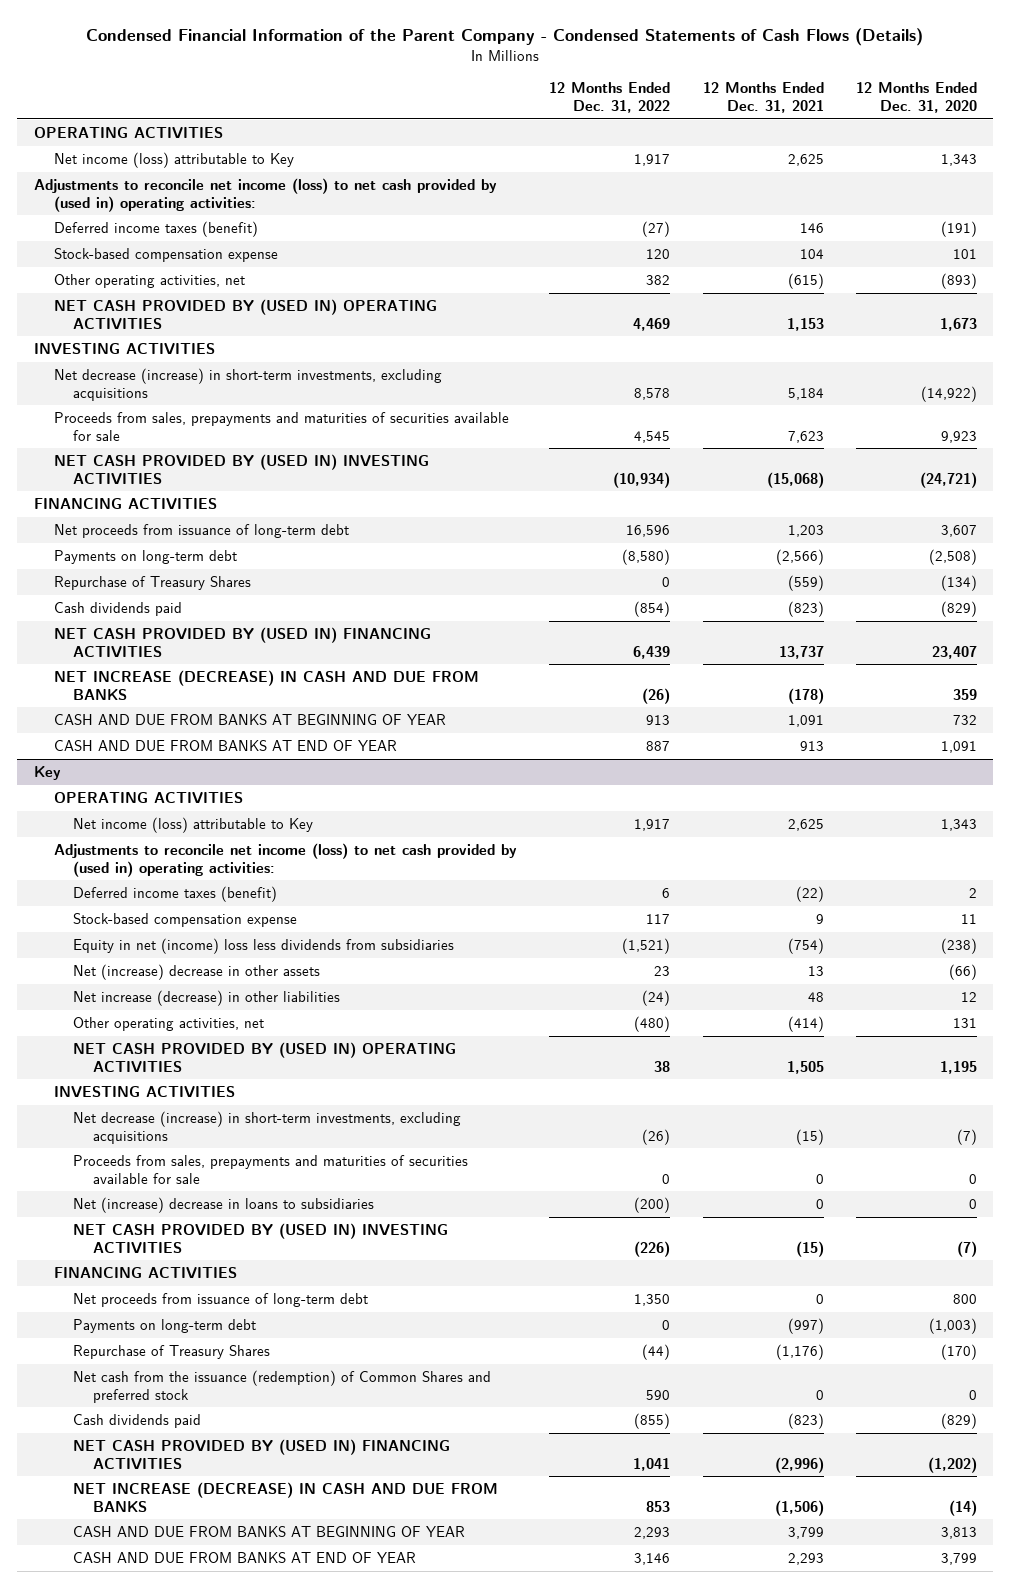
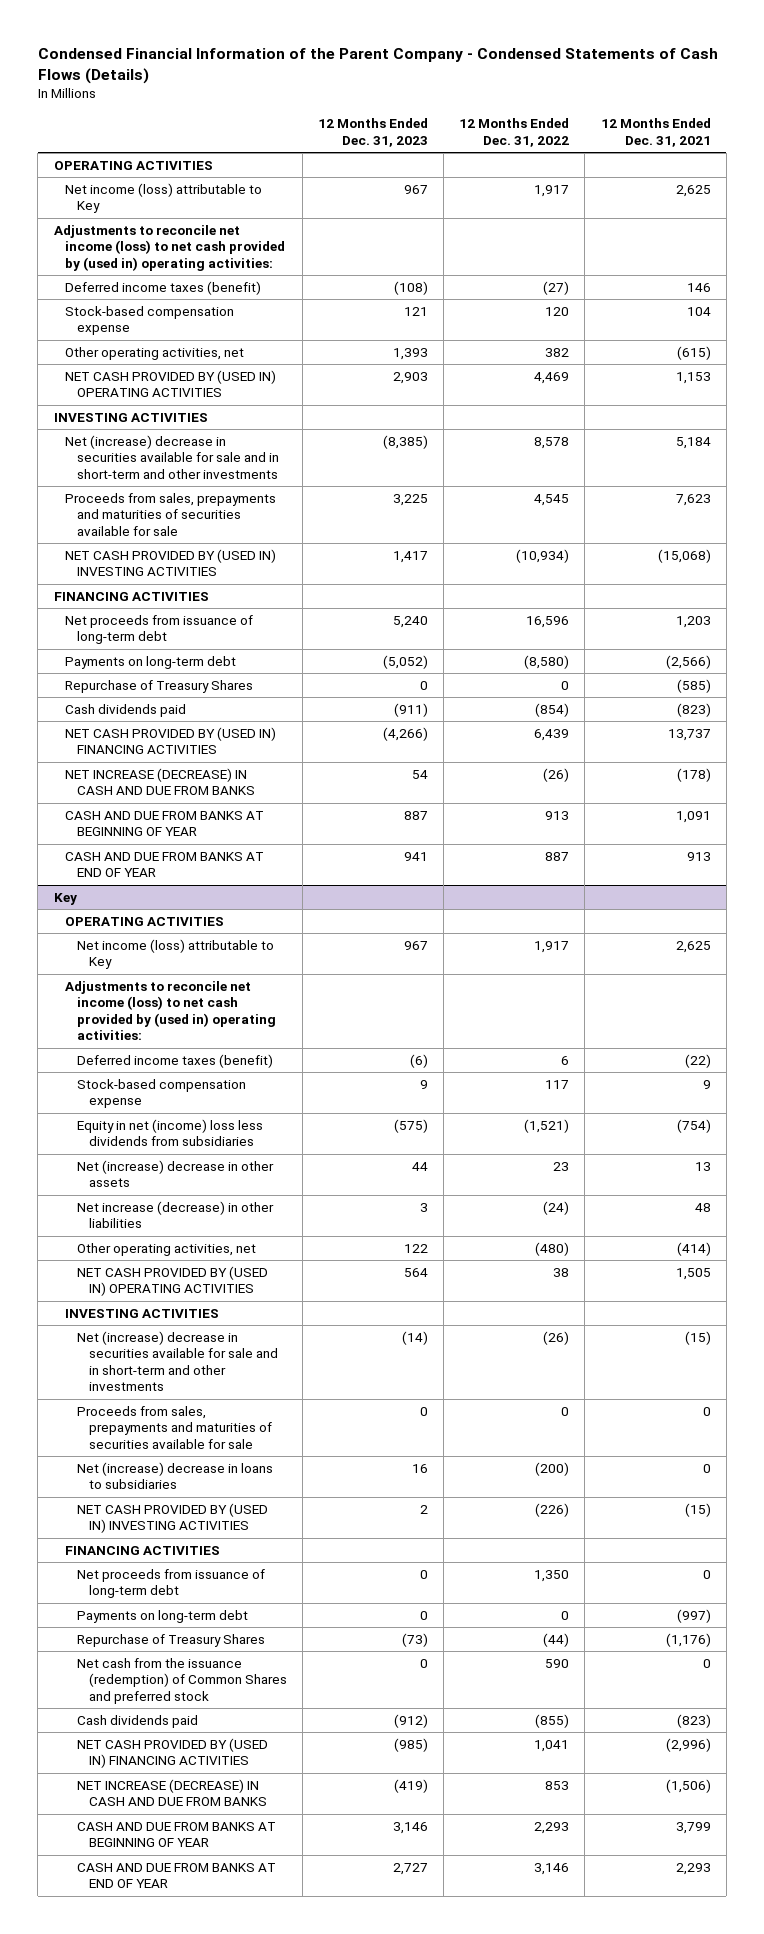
[856,82,978,114] 12 Months Ended Dec. 31, 2020 -> none
none -> [317,118,428,147] 12 Months Ended Dec. 31, 2023
[53,367,442,401] Net decrease (increase) in short-term investments, excluding acquisitions -> [65,435,279,479] Net (increase) decrease in securities available for sale and in short-term and other investments
[787,574,824,591] (559) -> [676,679,711,694] (585)
[73,1110,462,1144] Net decrease (increase) in short-term investments, excluding acquisitions -> [76,1331,278,1392] Net (increase) decrease in securities available for sale and in short-term and other investments

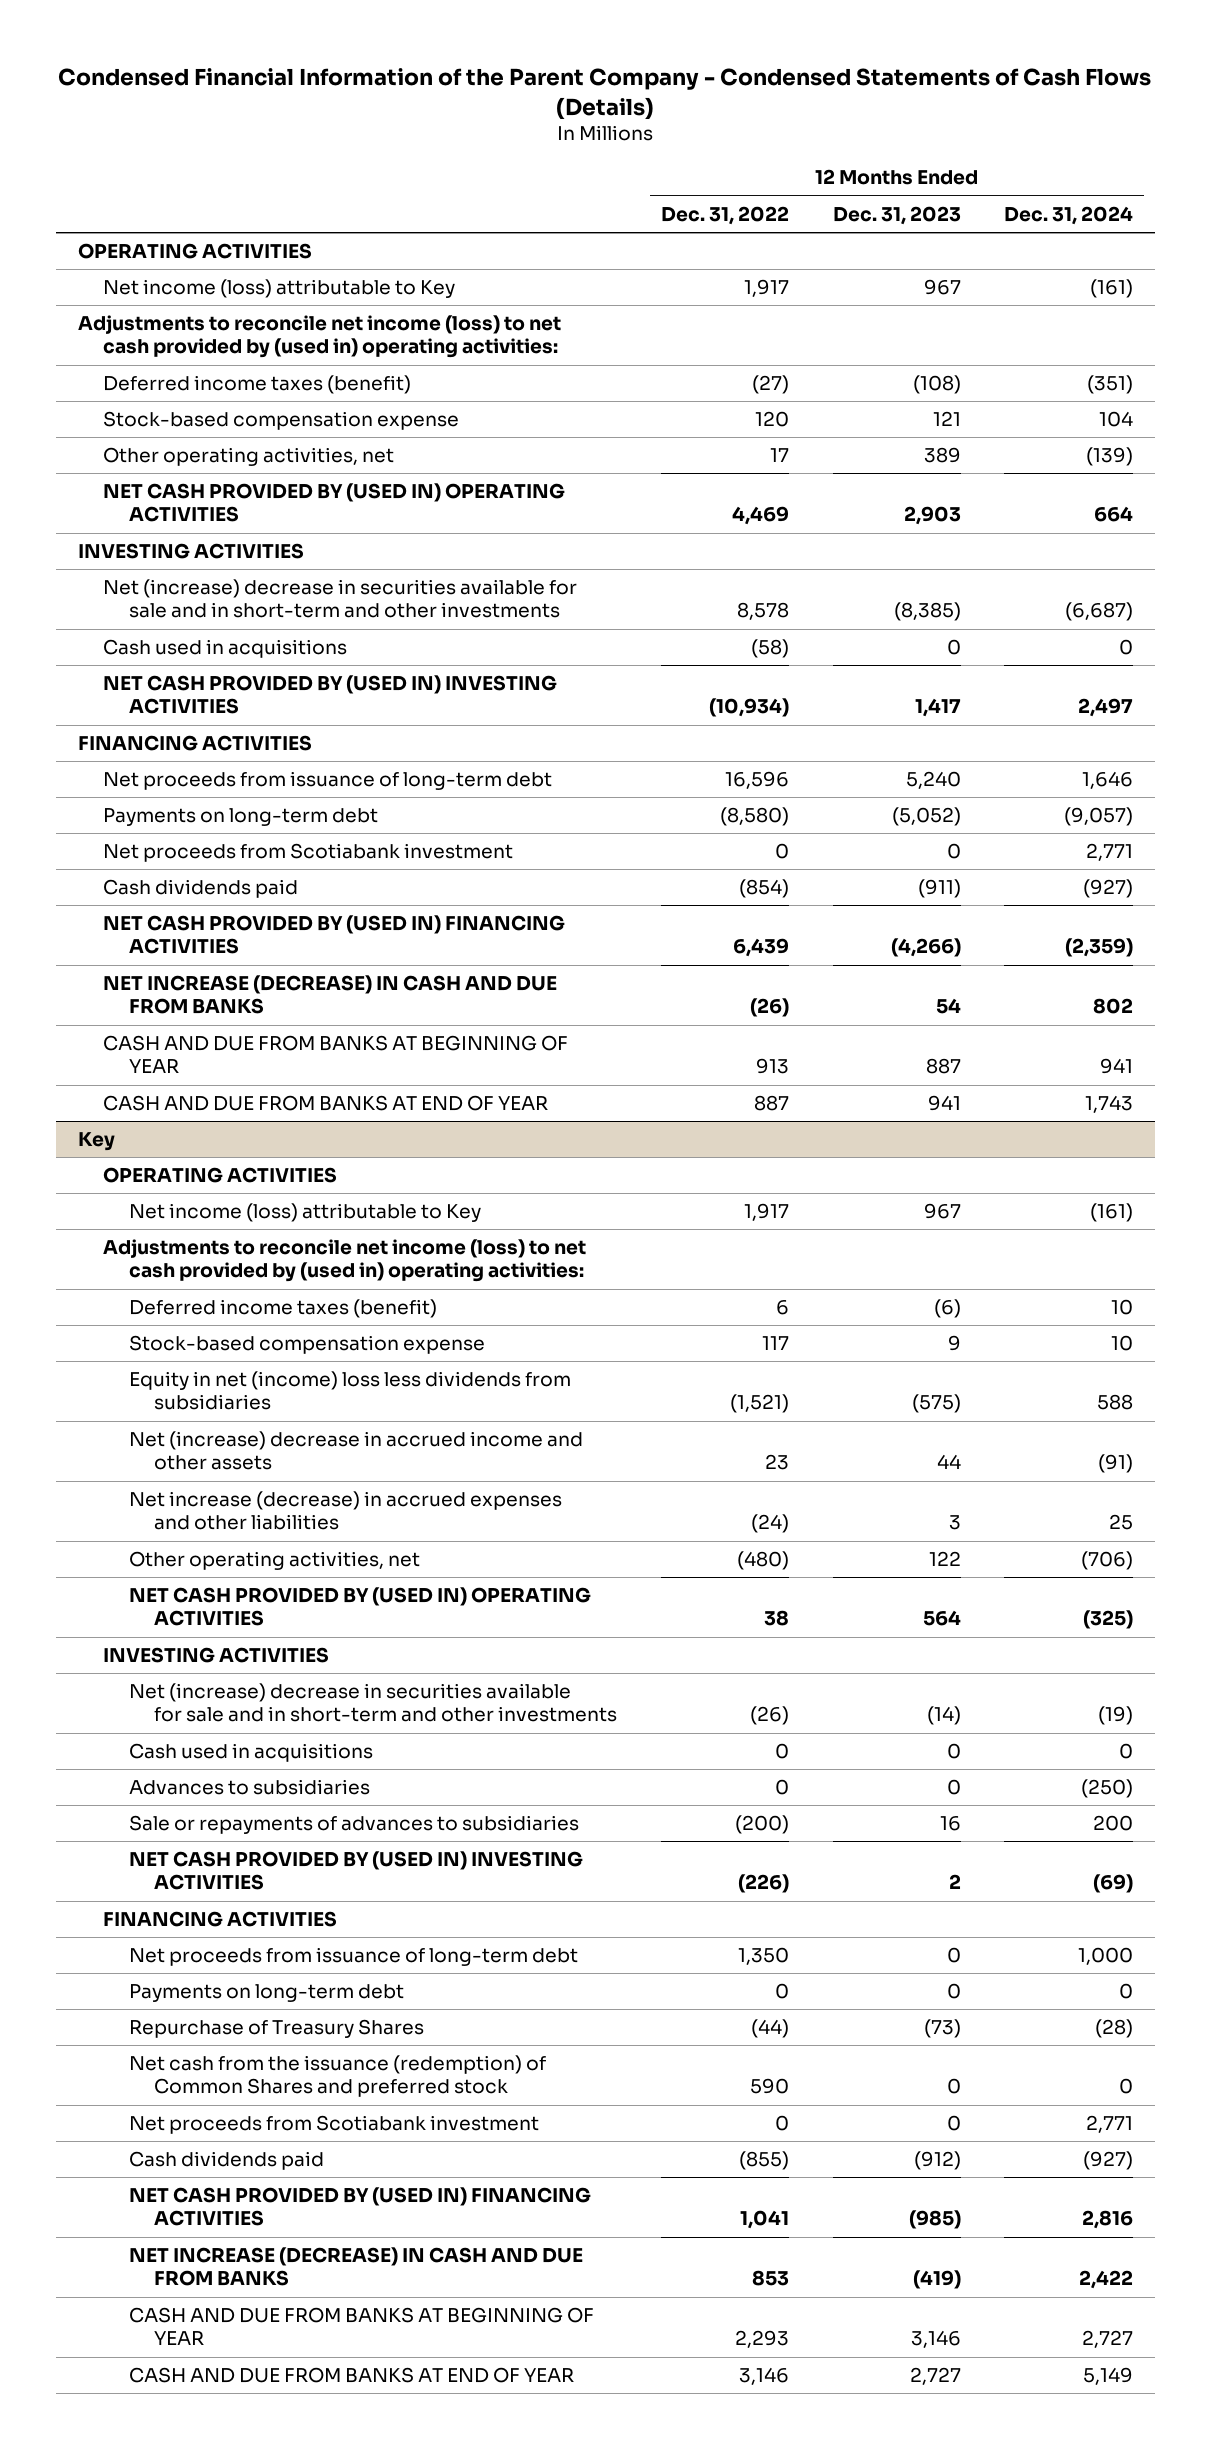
[600,118,711,147] 12 Months Ended Dec. 31, 2021 -> none
none -> [1004,205,1134,225] Dec. 31, 2024
[392,348,428,361] 1,393 -> [923,447,961,464] 389
[545,348,570,358] 382 -> [769,448,789,463] 17
[65,493,277,536] Proceeds from sales, prepayments and maturities of securities available for sale -> none
none -> [103,639,348,659] Cash used in acquisitions
[65,680,254,694] Repurchase of Treasury Shares -> none
none -> [103,843,514,863] Net proceeds from Scotiabank investment
[76,1160,274,1188] Net (increase) decrease in other assets -> [128,1431,583,1471] Net (increase) decrease in accrued income and other assets
[76,1201,274,1229] Net increase (decrease) in other liabilities -> [128,1491,562,1531] Net increase (decrease) in accrued expenses and other liabilities
[76,1406,272,1449] Proceeds from sales, prepayments and maturities of securities available for sale -> none
none -> [128,1743,373,1763] Cash used in acquisitions
none -> [128,1779,370,1796] Advances to subsidiaries
[76,1462,273,1490] Net (increase) decrease in loans to subsidiaries -> [128,1815,579,1835] Sale or repayments of advances to subsidiaries
none -> [128,2115,539,2135] Net proceeds from Scotiabank investment

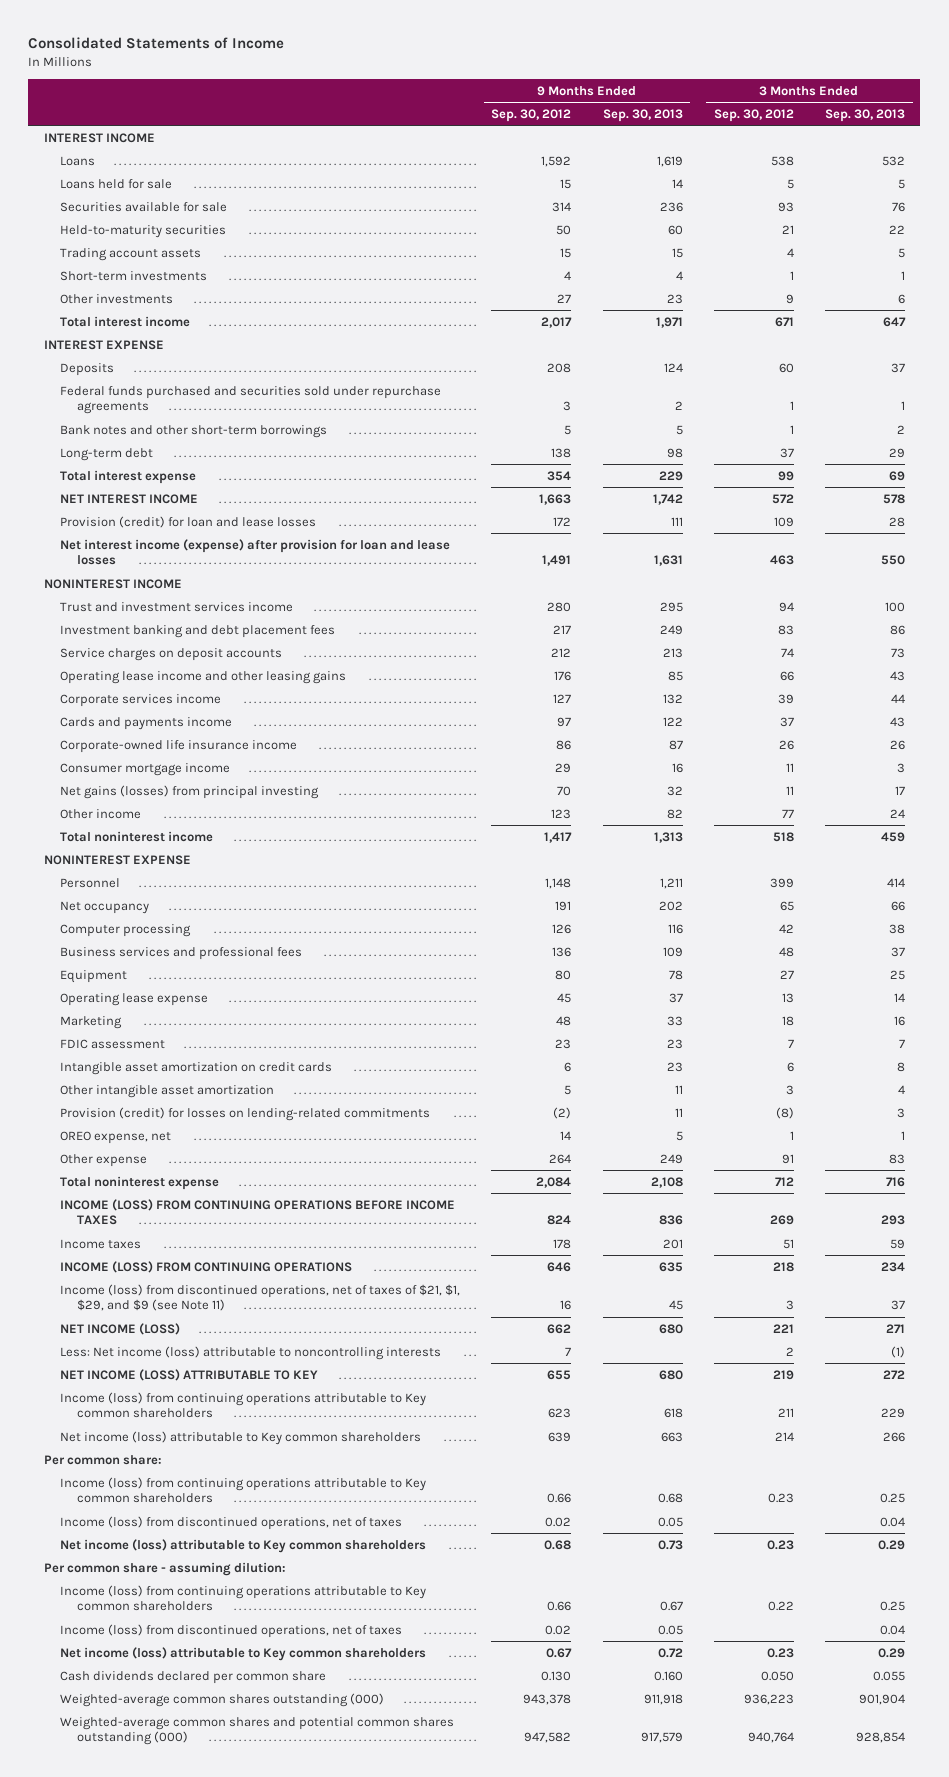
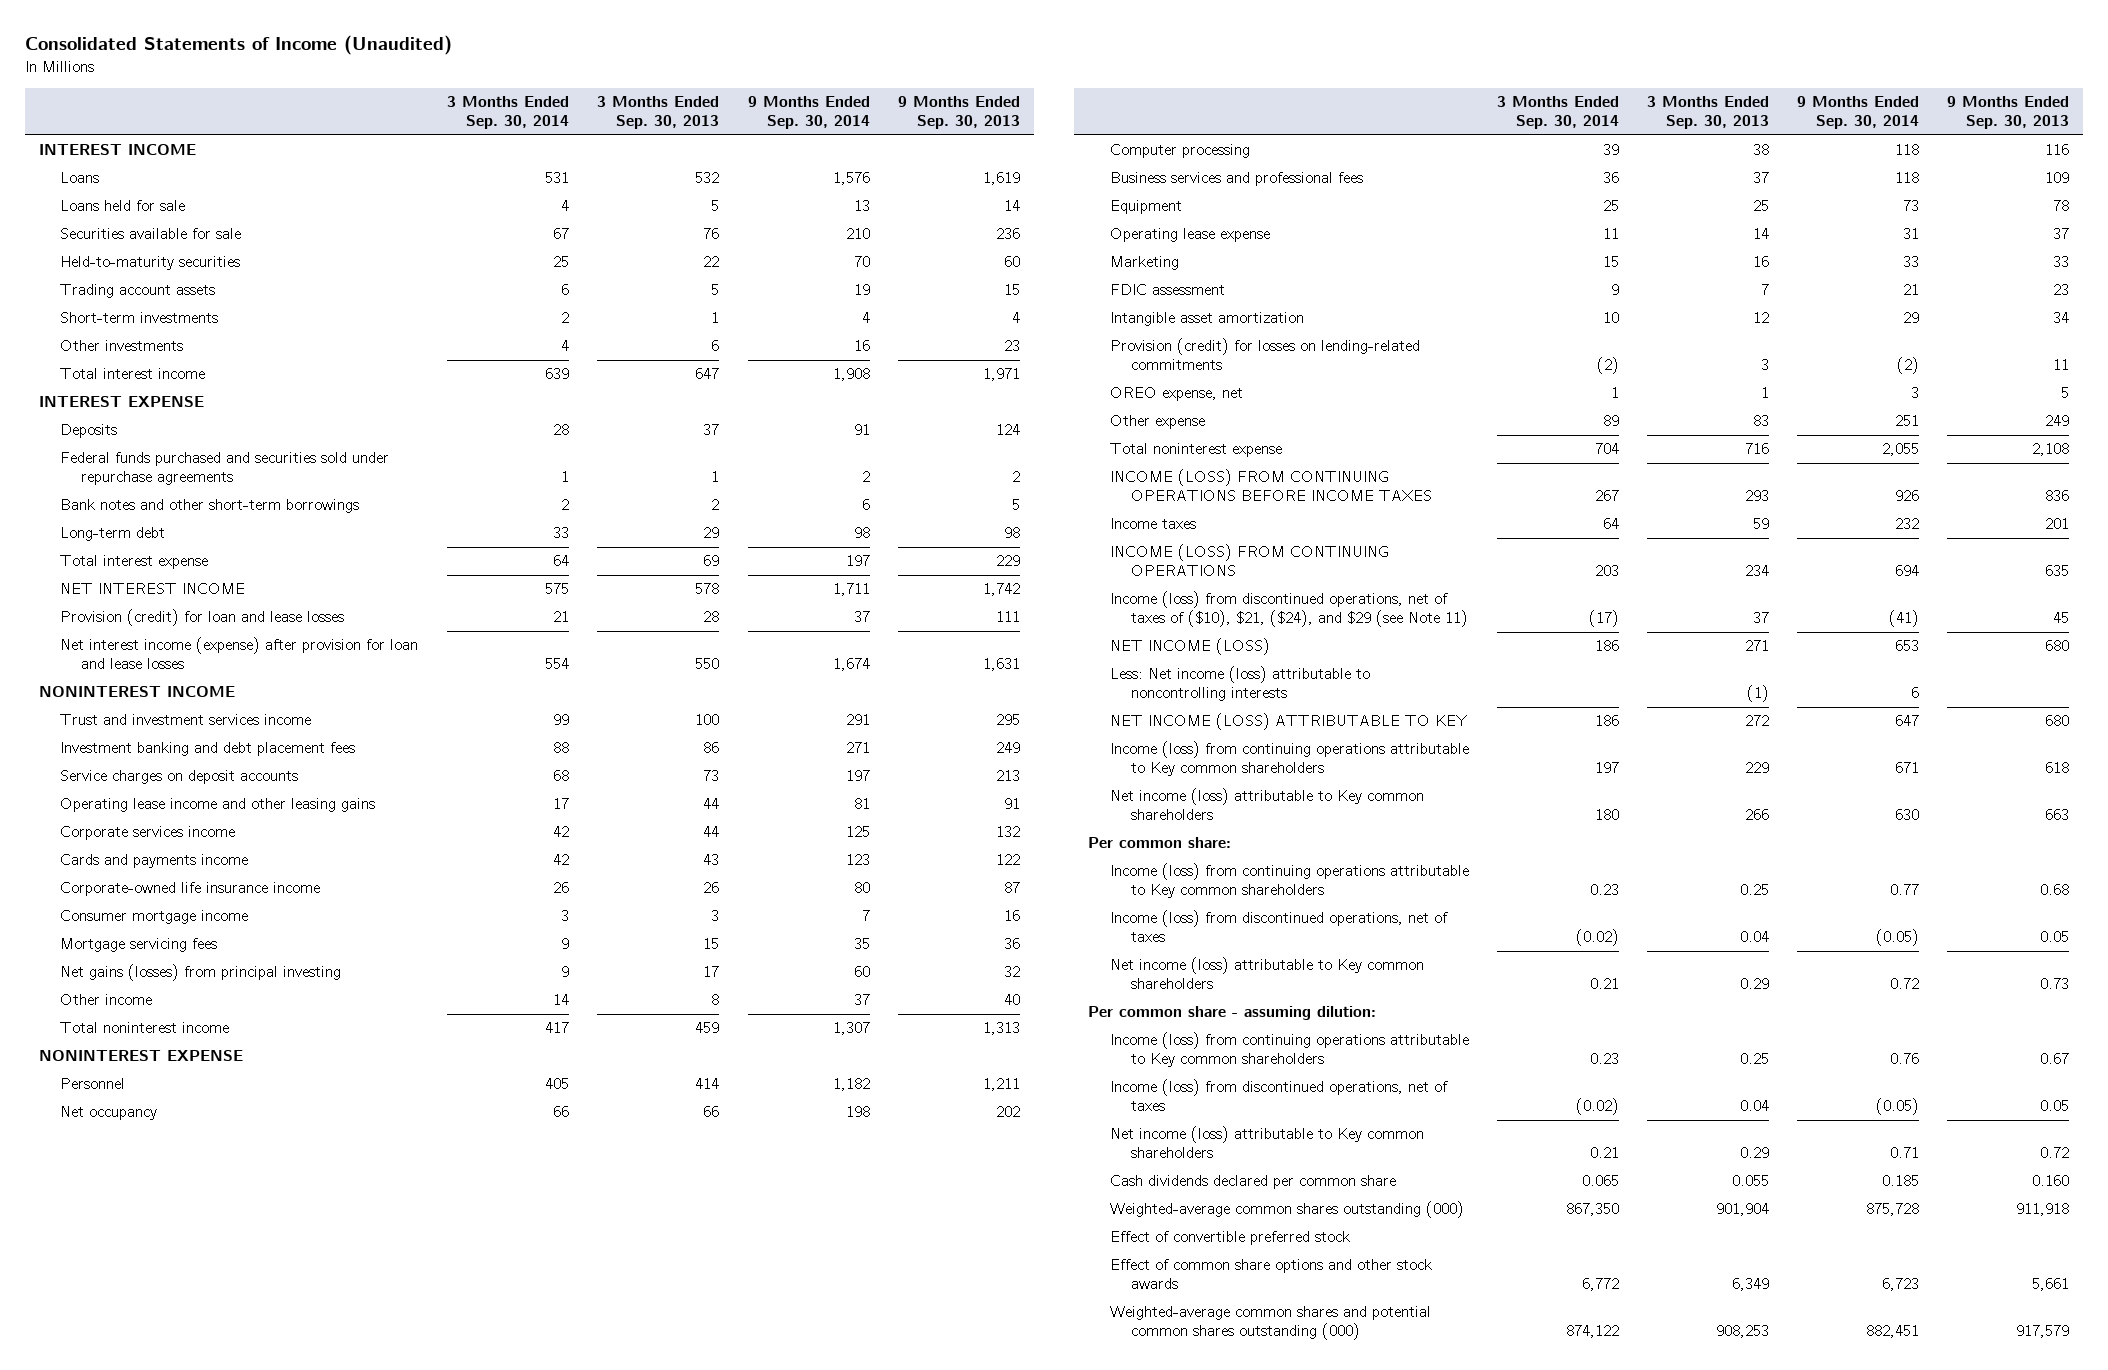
[28,37,285,50] Consolidated Statements of Income -> [24,34,452,55] Consolidated Statements of Income (Unaudited)
[491,108,572,122] Sep. 30, 2012 -> none
[713,108,794,122] Sep. 30, 2012 -> none
none -> [447,96,570,130] 3 Months Ended Sep. 30, 2014
none -> [747,96,870,130] 9 Months Ended Sep. 30, 2014
[667,670,683,681] 85 -> [1003,798,1020,810] 91
[889,670,905,681] 43 -> [703,798,720,810] 44
none -> [60,938,218,953] Mortgage servicing fees
[666,808,683,819] 82 -> [1003,994,1020,1006] 40
[889,808,905,818] 24 -> [711,994,720,1006] 8
[60,1061,333,1075] Intangible asset amortization on credit cards -> none
[60,1084,275,1098] Other intangible asset amortization -> [1109,312,1304,327] Intangible asset amortization
[674,1084,683,1094] 11 -> [2053,312,2070,324] 34
[897,1084,905,1094] 4 -> [1752,312,1769,324] 12
[60,1283,461,1312] Income (loss) from discontinued operations, net of taxes of $21, $1, $29, and $9 (see Note 11) -> [1109,591,1468,628] Income (loss) from discontinued operations, net of taxes of ($10), $21, ($24), and $29 (see Note 11)
none -> [1109,1231,1350,1246] Effect of convertible preferred stock
none -> [1109,1259,1432,1290] Effect of common share options and other stock awards
[855,1732,905,1744] 928,854 -> [1715,1325,1769,1339] 908,253

